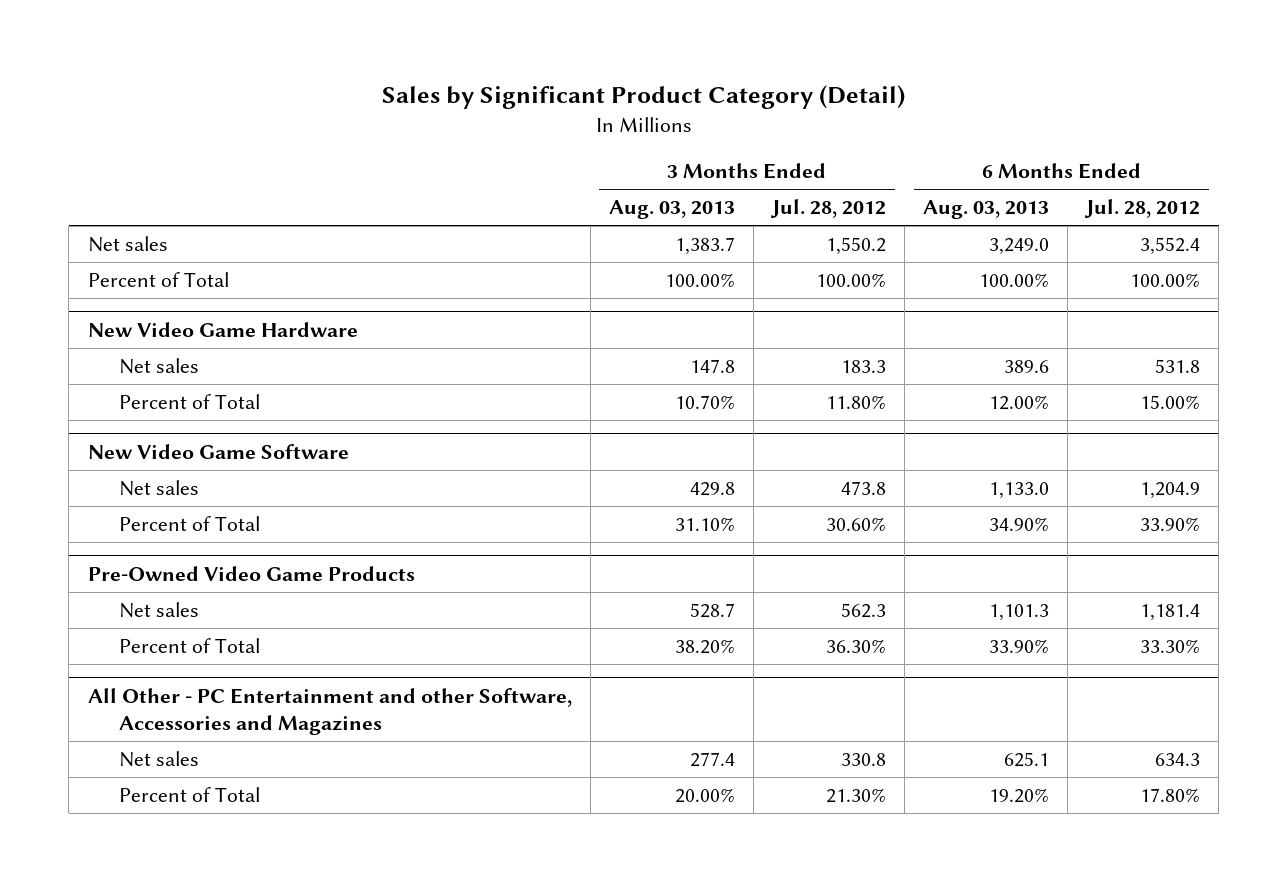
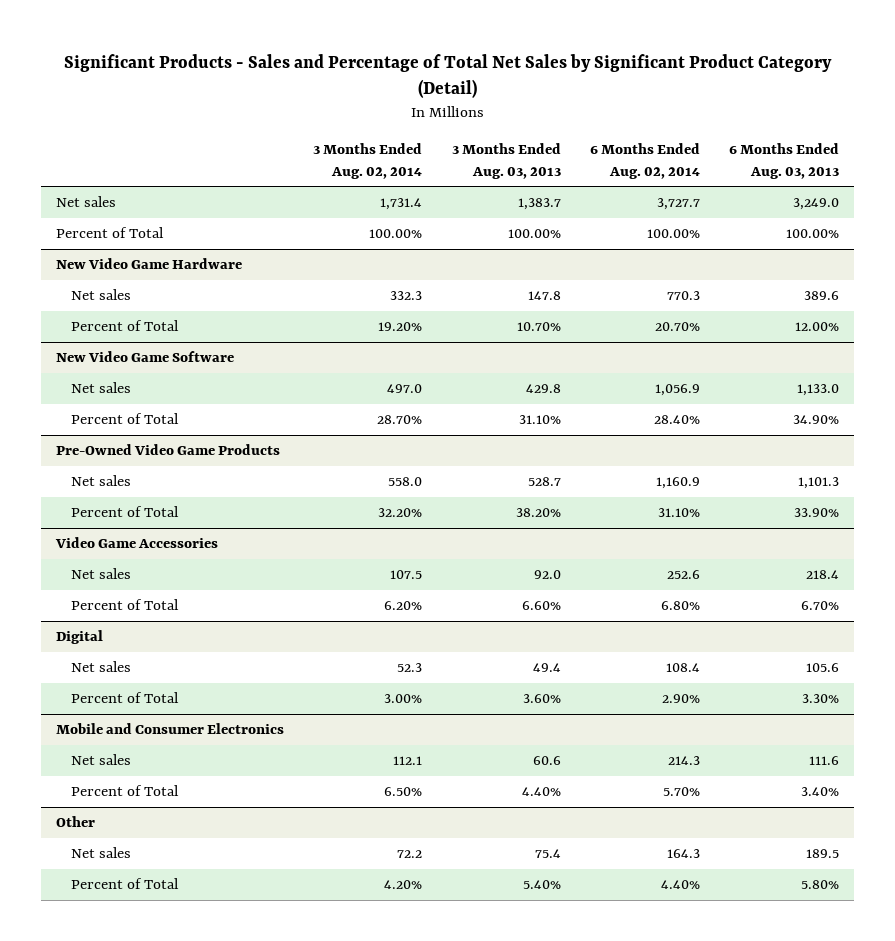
[381,84,905,109] Sales by Significant Product Category (Detail) -> [63,53,832,99] Significant Products - Sales and Percentage of Total Net Sales by Significant Product Category (Detail)
[769,199,886,219] Jul. 28, 2012 -> none
[1084,199,1201,219] Jul. 28, 2012 -> none
none -> [313,143,423,179] 3 Months Ended Aug. 02, 2014
none -> [589,143,700,179] 6 Months Ended Aug. 02, 2014
[87,687,572,735] All Other - PC Entertainment and other Software, Accessories and Magazines -> none
none -> [54,537,218,549] Video Game Accessories
[689,752,735,768] 277.4 -> [533,570,561,580] 92.0
[1003,752,1049,768] 625.1 -> [806,570,840,580] 218.4
[674,788,735,804] 20.00% -> [521,601,561,611] 6.60%
[988,788,1049,804] 19.20% -> [801,601,840,611] 6.70%
none -> [55,630,103,645] Digital
none -> [71,661,132,673] Net sales
none -> [71,692,180,704] Percent of Total
none -> [55,723,284,735] Mobile and Consumer Electronics
none -> [71,754,132,766] Net sales
none -> [71,785,180,797] Percent of Total
none -> [55,816,95,828] Other
none -> [71,847,132,859] Net sales
none -> [71,878,180,890] Percent of Total

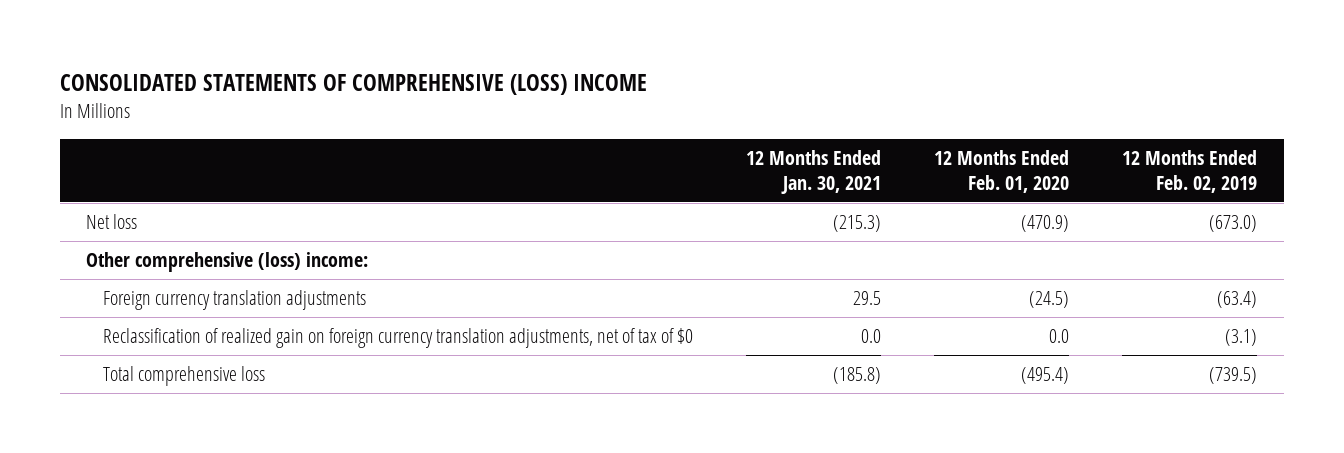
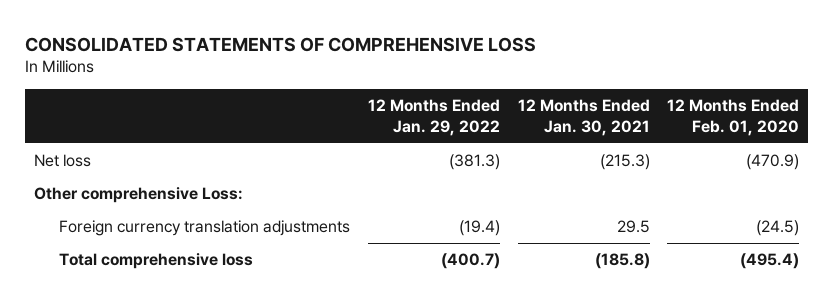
[59,74,647,96] CONSOLIDATED STATEMENTS OF COMPREHENSIVE (LOSS) INCOME -> [25,36,537,52] CONSOLIDATED STATEMENTS OF COMPREHENSIVE LOSS
[1122,149,1258,194] 12 Months Ended Feb. 02, 2019 -> none
none -> [367,99,500,136] 12 Months Ended Jan. 29, 2022
[86,251,369,272] Other comprehensive (loss) income: -> [34,187,244,204] Other comprehensive Loss:
[103,327,694,348] Reclassification of realized gain on foreign currency translation adjustments, net of tax of $0 -> none

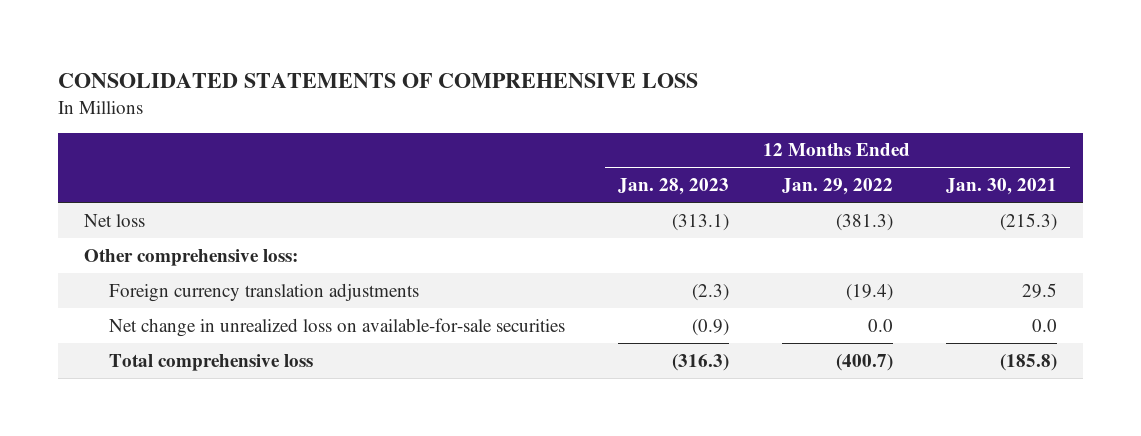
[667,99,800,136] 12 Months Ended Feb. 01, 2020 -> none
none -> [617,178,729,196] Jan. 28, 2023
[34,187,244,204] Other comprehensive Loss: -> [84,248,299,266] Other comprehensive loss:
none -> [109,317,566,337] Net change in unrealized loss on available-for-sale securities

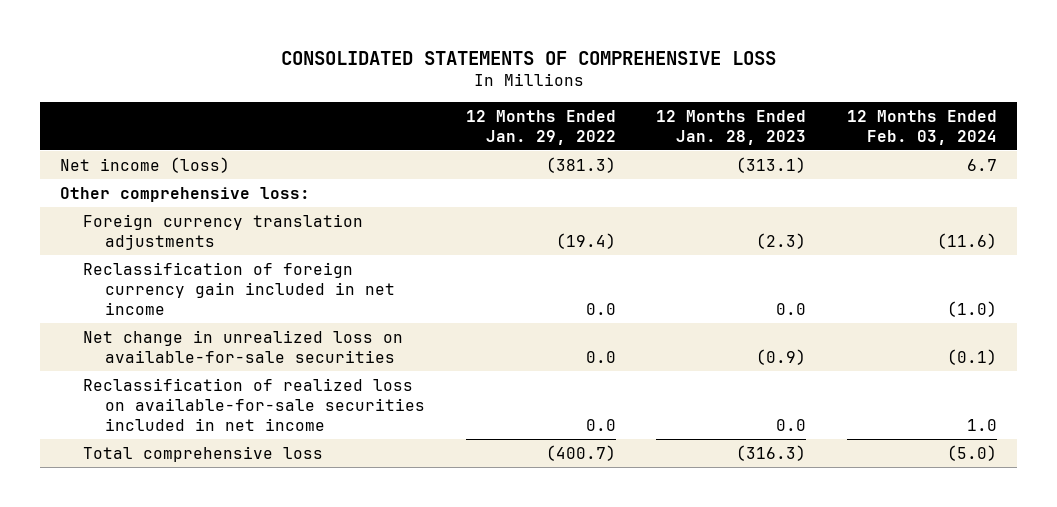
[945,178,1057,196] Jan. 30, 2021 -> none
none -> [846,109,997,145] 12 Months Ended Feb. 03, 2024
[84,213,146,227] Net loss -> [60,156,231,173] Net income (loss)
none -> [82,261,396,315] Reclassification of foreign currency gain included in net income
none -> [82,377,426,431] Reclassification of realized loss on available-for-sale securities included in net income

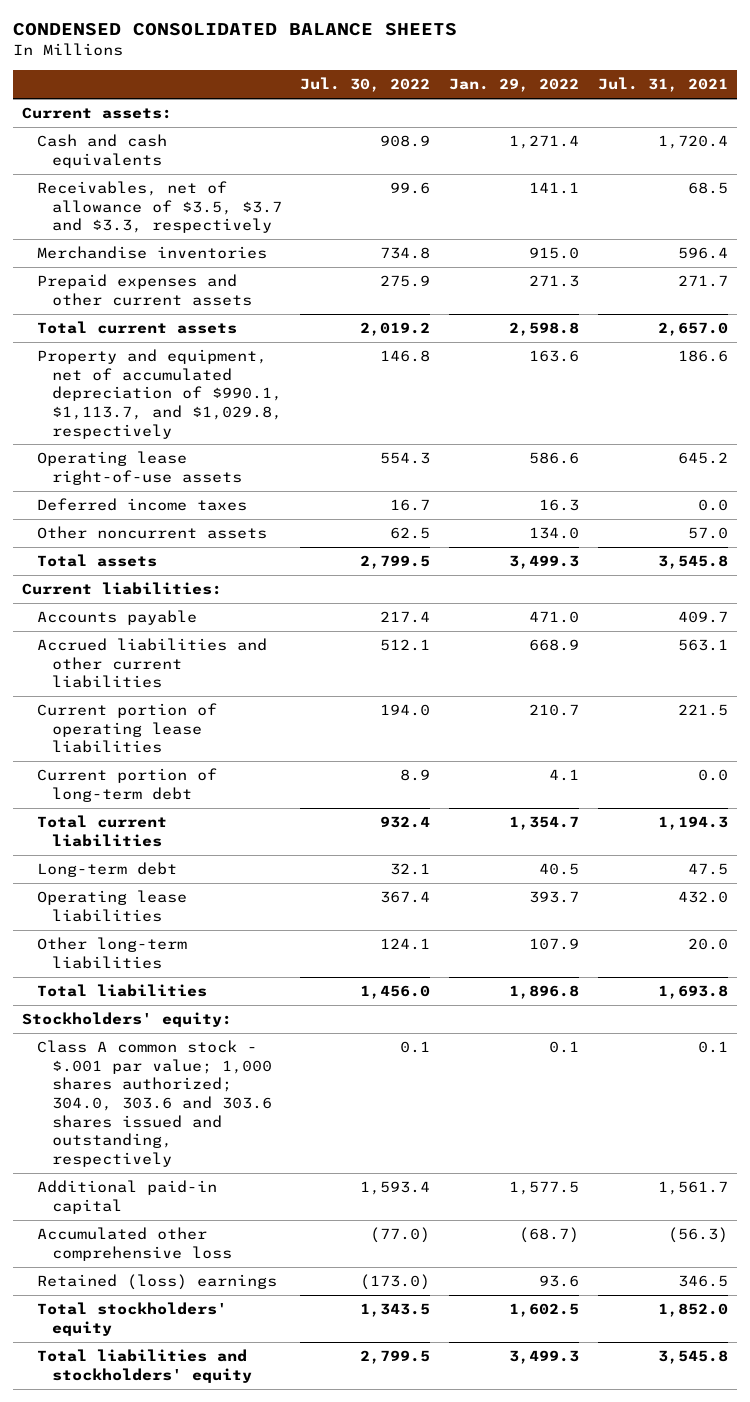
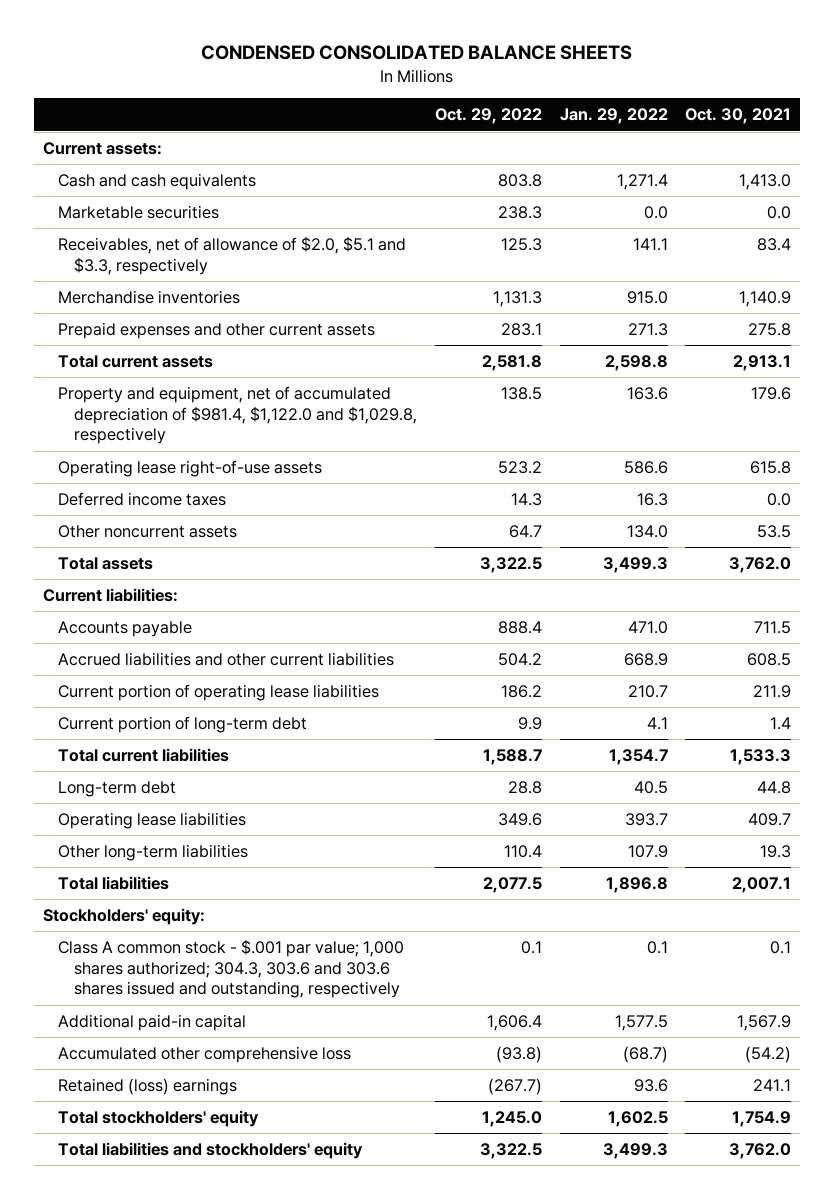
[300,77,431,93] Jul. 30, 2022 -> none
[598,77,729,93] Jul. 31, 2021 -> none
none -> [434,108,542,125] Oct. 29, 2022
none -> [685,108,792,125] Oct. 30, 2021
none -> [58,205,220,220] Marketable securities
[36,181,282,234] Receivables, net of allowance of $3.5, $3.7 and $3.3, respectively -> [58,236,407,275] Receivables, net of allowance of $2.0, $5.1 and $3.3, respectively
[36,349,282,439] Property and equipment, net of accumulated depreciation of $990.1, $1,113.7, and $1,029.8, respectively -> [58,386,417,445] Property and equipment, net of accumulated depreciation of $981.4, $1,122.0 and $1,029.8, respectively
[36,1040,272,1167] Class A common stock - $.001 par value; 1,000 shares authorized; 304.0, 303.6 and 303.6 shares issued and outstanding, respectively -> [58,939,405,999] Class A common stock - $.001 par value; 1,000 shares authorized; 304.3, 303.6 and 303.6 shares issued and outstanding, respectively

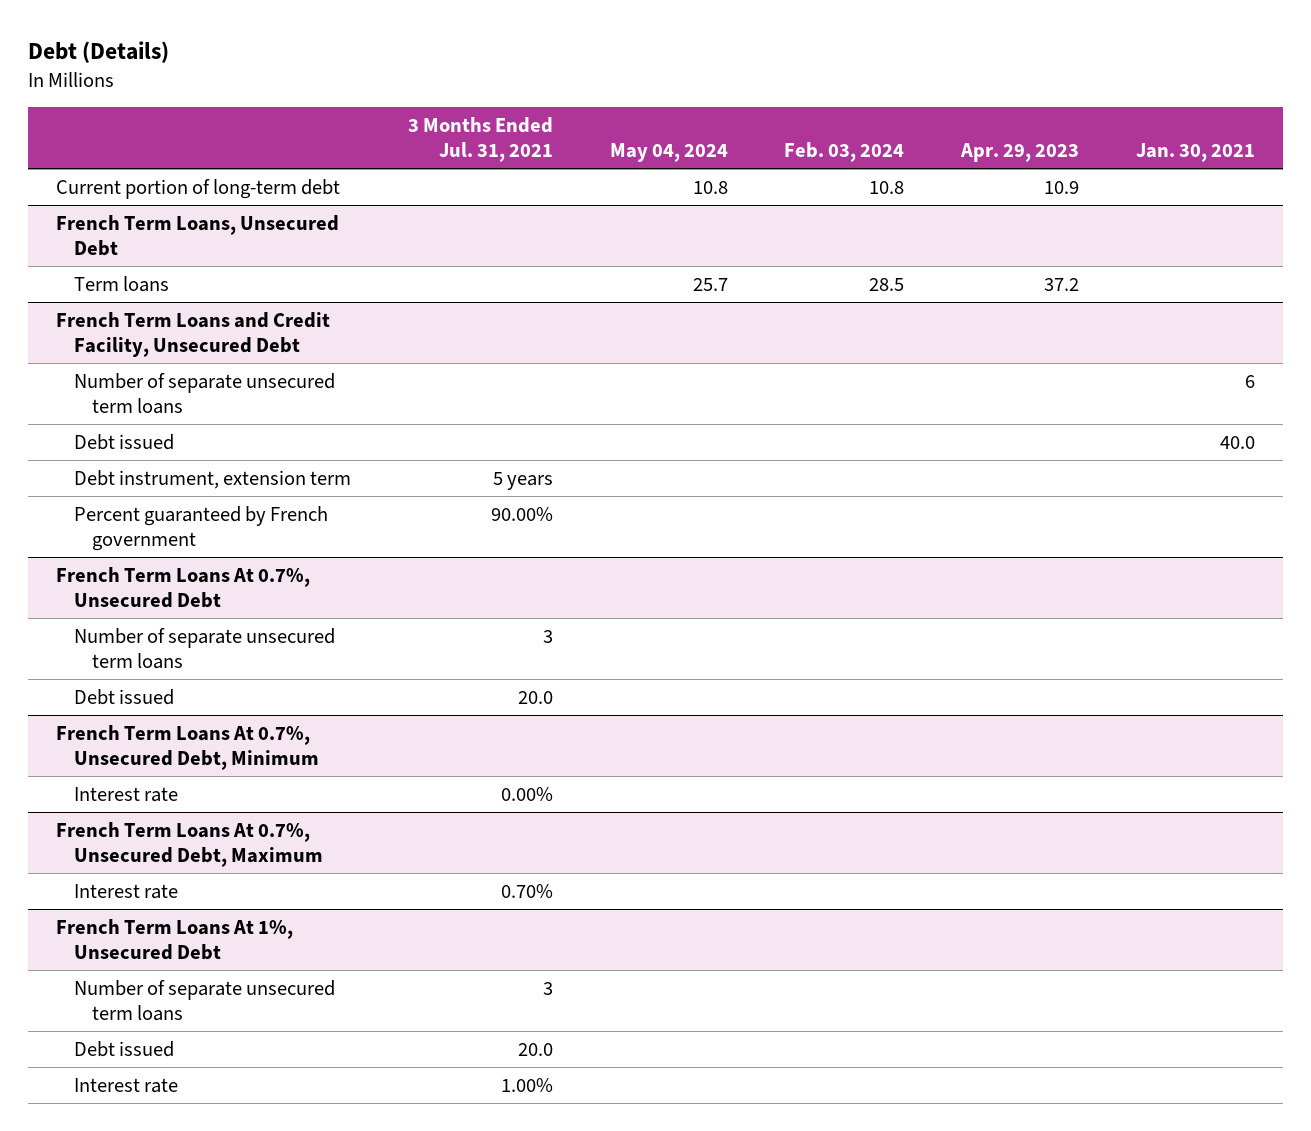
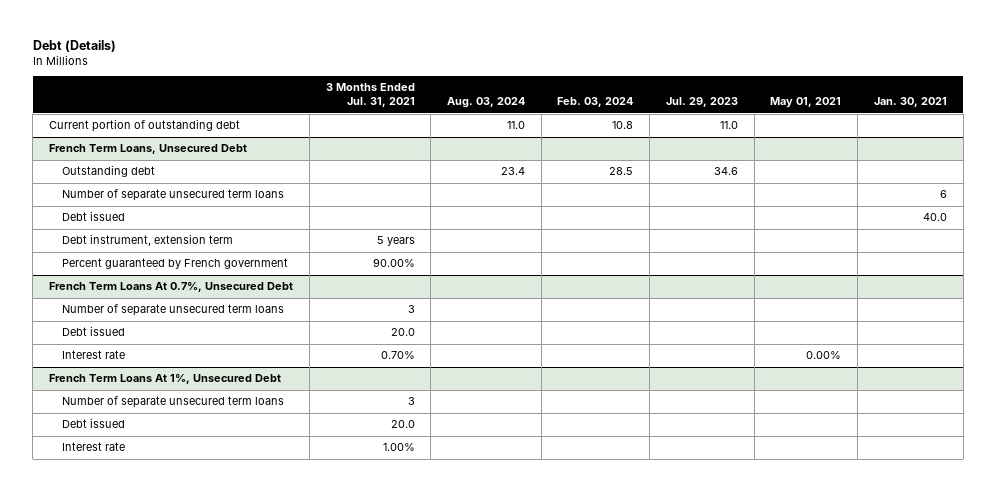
[609,142,728,162] May 04, 2024 -> none
[960,142,1080,162] Apr. 29, 2023 -> none
none -> [446,97,525,109] Aug. 03, 2024
none -> [665,97,738,108] Jul. 29, 2023
none -> [770,97,842,109] May 01, 2021
[56,178,341,199] Current portion of long-term debt -> [49,119,241,133] Current portion of outstanding debt
[56,311,331,357] French Term Loans and Credit Facility, Unsecured Debt -> none
[74,275,170,292] Term loans -> [62,165,156,178] Outstanding debt
[56,724,320,770] French Term Loans At 0.7%, Unsecured Debt, Minimum -> none
[74,786,179,802] Interest rate -> none
[56,821,324,867] French Term Loans At 0.7%, Unsecured Debt, Maximum -> none

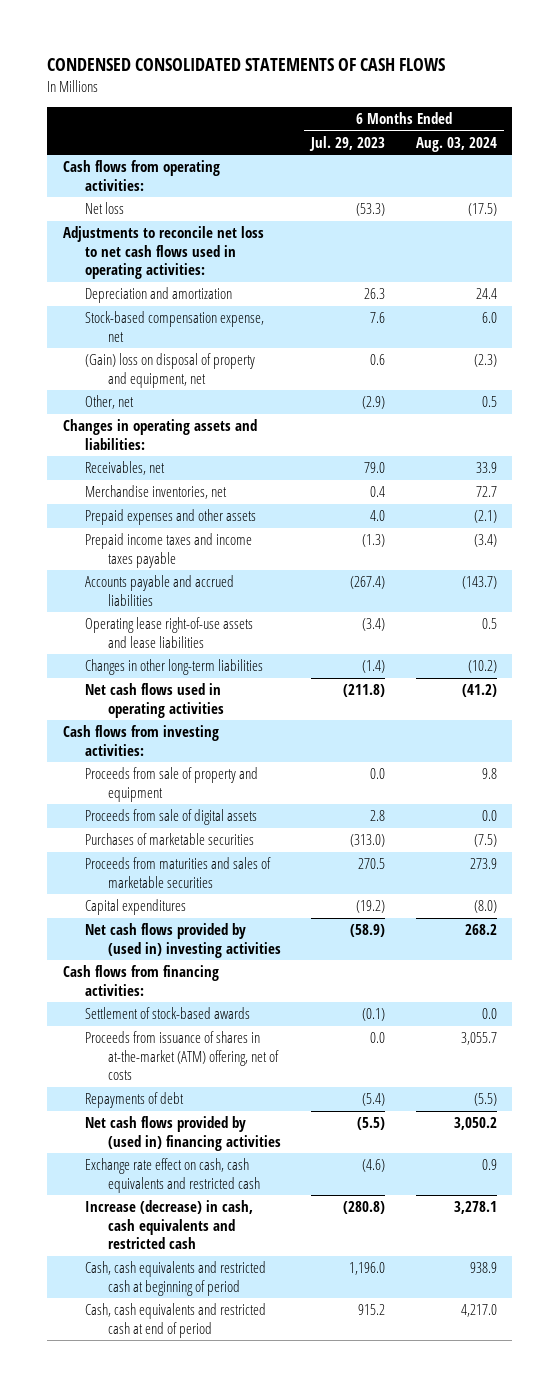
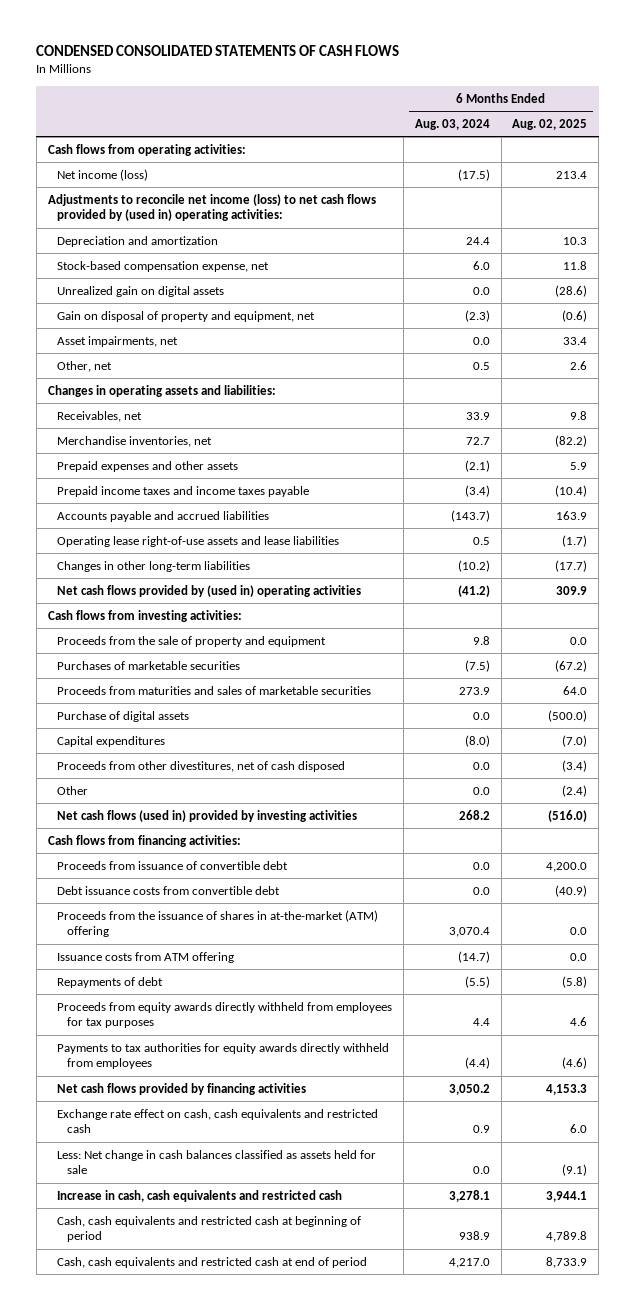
[309,135,386,151] Jul. 29, 2023 -> none
none -> [512,118,588,130] Aug. 02, 2025
[85,202,125,215] Net loss -> [57,168,149,181] Net income (loss)
[62,226,264,280] Adjustments to reconcile net loss to net cash flows used in operating activities: -> [47,193,376,222] Adjustments to reconcile net income (loss) to net cash flows provided by (used in) operating activities:
none -> [57,285,225,297] Unrealized gain on digital assets
[85,353,256,388] (Gain) loss on disposal of property and equipment, net -> [57,310,316,322] Gain on disposal of property and equipment, net
none -> [57,335,179,347] Asset impairments, net
[85,683,224,718] Net cash flows used in operating activities -> [57,584,362,597] Net cash flows provided by (used in) operating activities
[85,809,258,826] Proceeds from sale of digital assets -> none
[85,767,259,802] Proceeds from sale of property and equipment -> [57,635,327,647] Proceeds from the sale of property and equipment
none -> [57,710,190,722] Purchase of digital assets
none -> [57,760,346,772] Proceeds from other divestitures, net of cash disposed
none -> [57,785,89,795] Other
[85,923,281,958] Net cash flows provided by (used in) investing activities -> [57,809,358,822] Net cash flows (used in) provided by investing activities
[85,1007,251,1020] Settlement of stock-based awards -> none
none -> [57,860,289,870] Proceeds from issuance of convertible debt
none -> [57,885,281,895] Debt issuance costs from convertible debt
[85,1031,279,1081] Proceeds from issuance of shares in at-the-market (ATM) offering, net of costs -> [57,909,379,938] Proceeds from the issuance of shares in at-the-market (ATM) offering
[460,1032,497,1046] 3,055.7 -> [448,927,490,938] 3,070.4
none -> [57,951,235,963] Issuance costs from ATM offering
none -> [57,1001,393,1029] Proceeds from equity awards directly withheld from employees for tax purposes
none -> [57,1042,390,1070] Payments to tax authorities for equity awards directly withheld from employees
[85,1116,281,1151] Net cash flows provided by (used in) financing activities -> [57,1082,307,1095] Net cash flows provided by financing activities
none -> [57,1149,377,1175] Less: Net change in cash balances classified as assets held for sale
[85,1200,254,1250] Increase (decrease) in cash, cash equivalents and restricted cash -> [57,1189,343,1202] Increase in cash, cash equivalents and restricted cash

